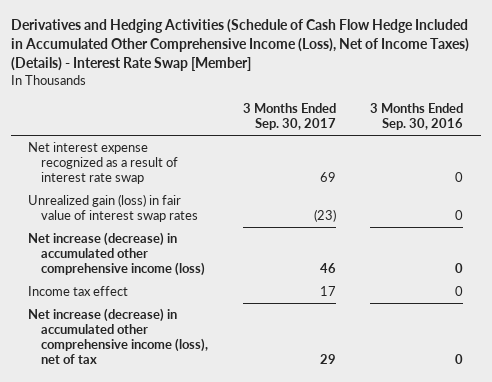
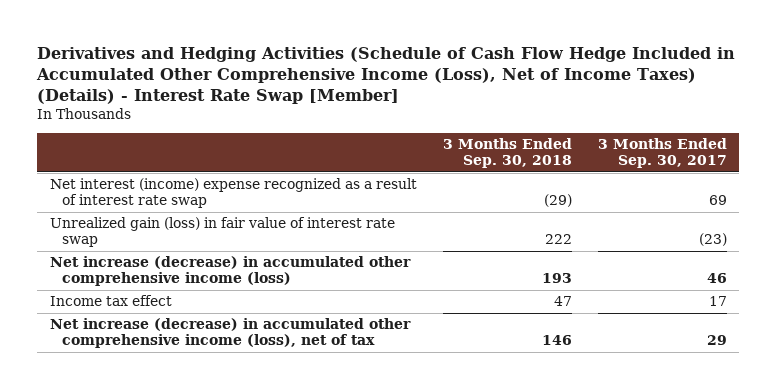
[370,103,464,131] 3 Months Ended Sep. 30, 2016 -> none
none -> [442,138,572,169] 3 Months Ended Sep. 30, 2018
[28,141,179,185] Net interest expense recognized as a result of interest rate swap -> [50,178,418,209] Net interest (income) expense recognized as a result of interest rate swap
[28,193,199,222] Unrealized gain (loss) in fair value of interest swap rates -> [50,217,396,248] Unrealized gain (loss) in fair value of interest rate swap

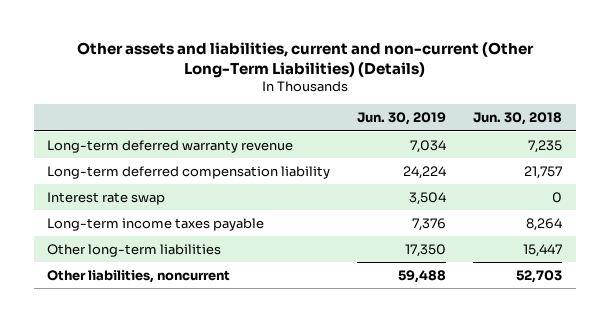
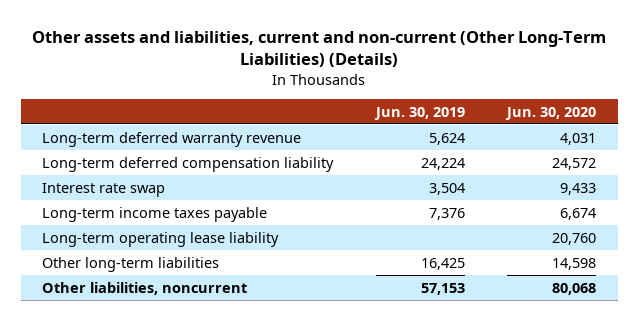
[473,112,563,126] Jun. 30, 2018 -> none
none -> [505,106,597,120] Jun. 30, 2020
[410,139,447,153] 7,034 -> [428,132,465,145] 5,624
none -> [41,231,279,247] Long-term operating lease liability
[405,243,447,257] 17,350 -> [420,257,465,270] 16,425
[398,269,447,283] 59,488 -> [420,282,465,295] 57,153

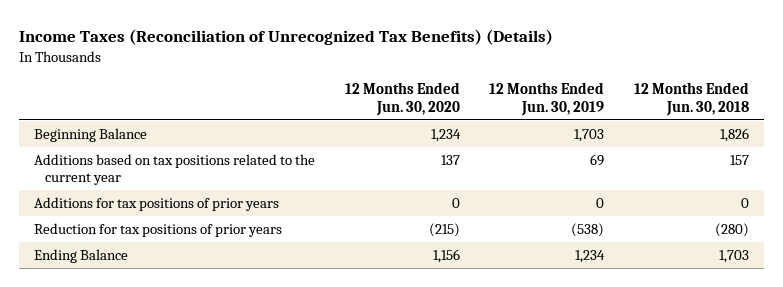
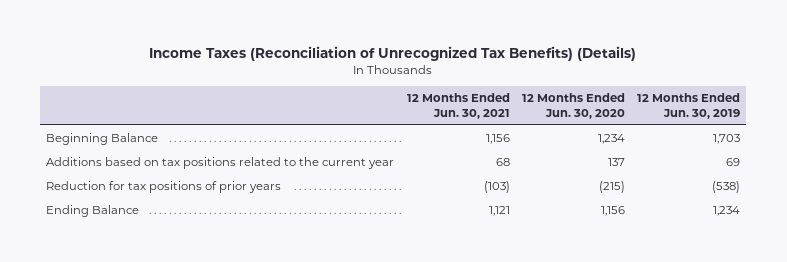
[634,82,750,116] 12 Months Ended Jun. 30, 2018 -> none
none -> [406,92,510,120] 12 Months Ended Jun. 30, 2021
[33,196,279,211] Additions for tax positions of prior years -> none

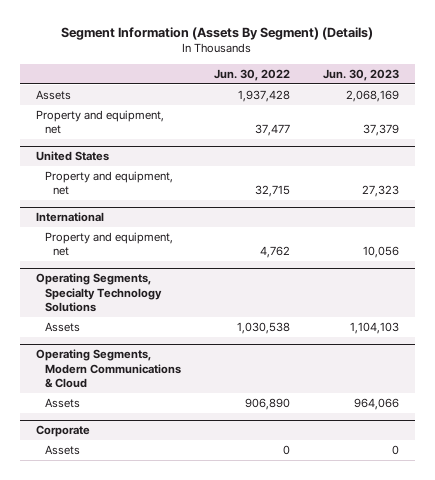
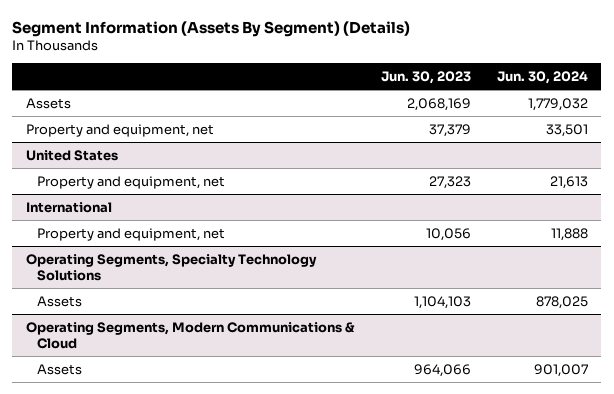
[213,68,290,81] Jun. 30, 2022 -> none
none -> [497,70,589,84] Jun. 30, 2024
[36,425,91,438] Corporate -> none
[44,444,80,455] Assets -> none

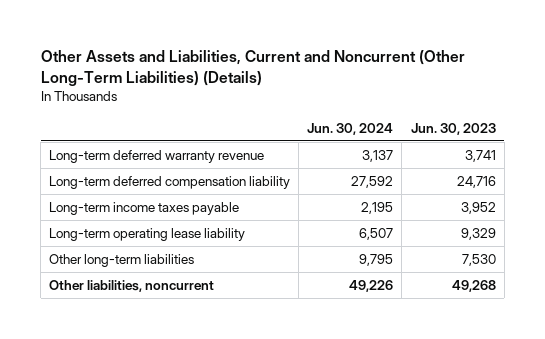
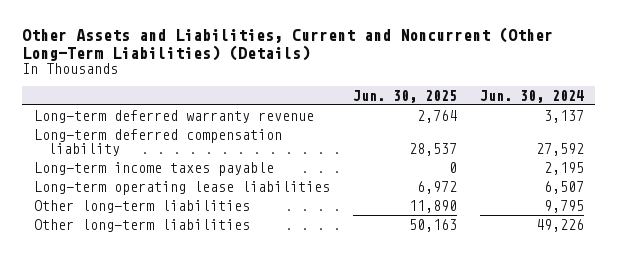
[410,122,496,135] Jun. 30, 2023 -> none
none -> [352,89,457,103] Jun. 30, 2025
[49,228,246,242] Long-term operating lease liability -> [33,180,330,195] Long-term operating lease liabilities
[49,280,215,293] Other liabilities, noncurrent -> [33,218,250,232] Other long-term liabilities

